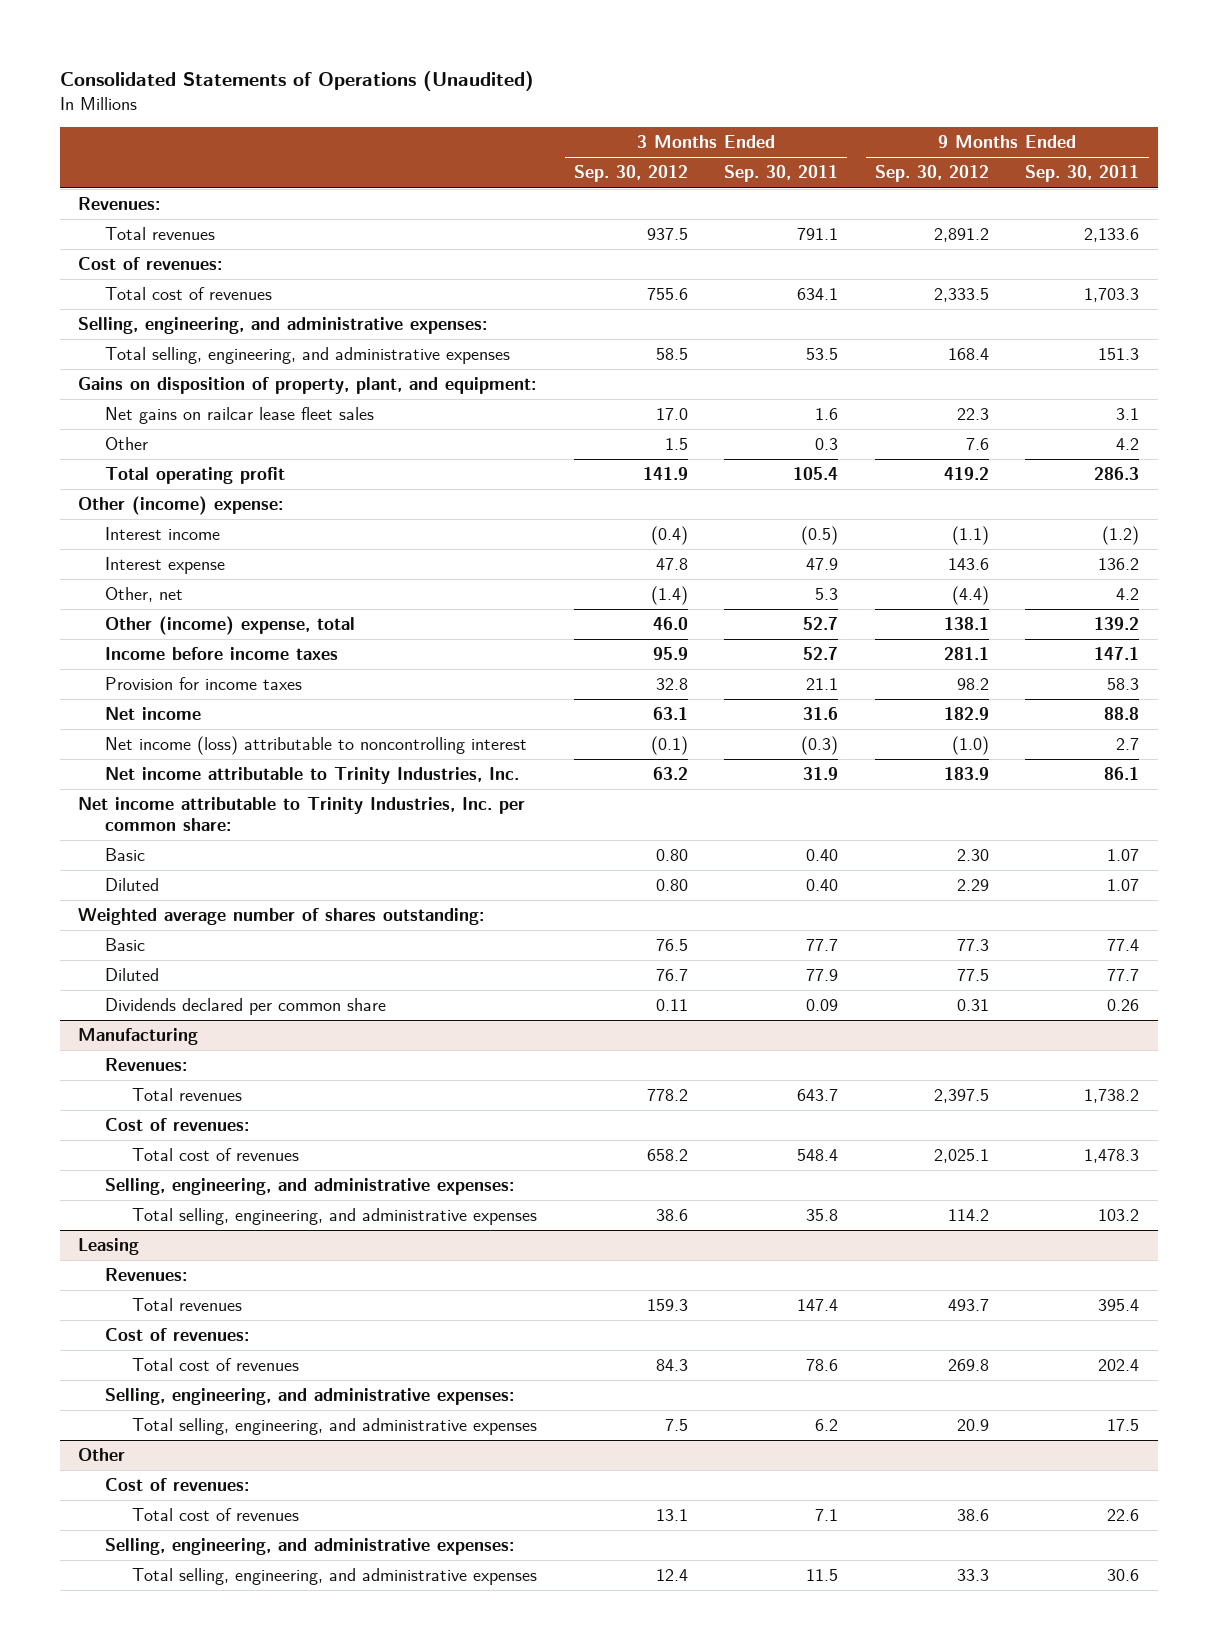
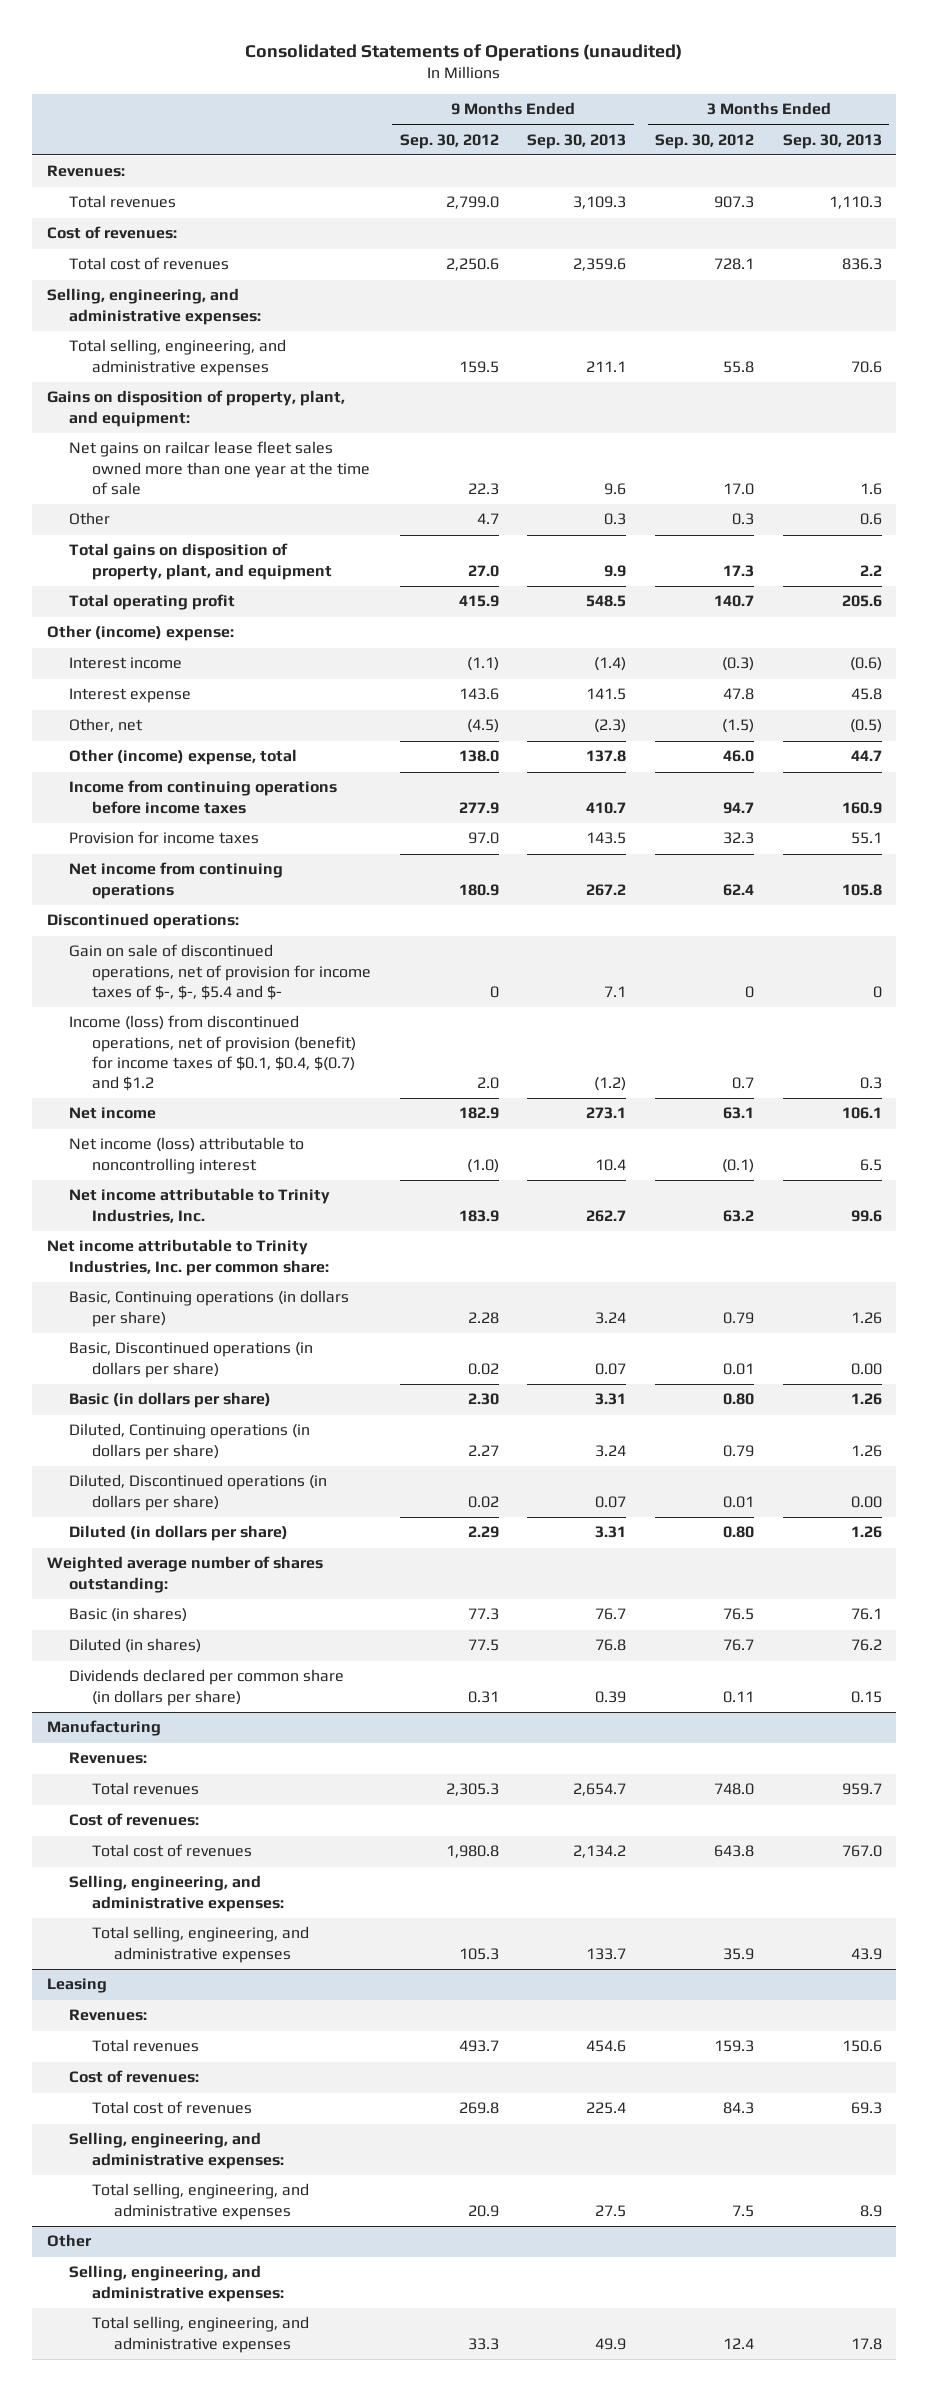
[59,71,534,92] Consolidated Statements of Operations (Unaudited) -> [245,43,683,61] Consolidated Statements of Operations (unaudited)
[724,165,839,183] Sep. 30, 2011 -> none
[1025,165,1140,183] Sep. 30, 2011 -> none
none -> [527,133,627,149] Sep. 30, 2013
none -> [782,133,882,149] Sep. 30, 2013
[646,228,688,241] 937.5 -> [714,196,755,209] 907.3
[933,228,989,243] 2,891.2 -> [445,196,499,210] 2,799.0
[646,288,688,301] 755.6 -> [714,258,755,271] 728.1
[933,288,989,303] 2,333.5 -> [445,258,499,272] 2,250.6
[655,348,688,361] 58.5 -> [723,360,755,373] 55.8
[947,348,989,361] 168.4 -> [458,360,499,373] 159.5
[105,407,375,425] Net gains on railcar lease fleet sales -> [69,441,370,496] Net gains on railcar lease fleet sales owned more than one year at the time of sale
[664,438,688,451] 1.5 -> [732,513,755,526] 0.3
[965,438,989,451] 7.6 -> [476,513,499,525] 4.7
none -> [69,543,332,580] Total gains on disposition of property, plant, and equipment
[642,467,688,481] 141.9 -> [714,595,755,608] 140.7
[943,467,989,481] 419.2 -> [458,595,499,608] 415.9
[650,526,688,546] (0.4) -> [722,657,755,672] (0.3)
[650,586,688,606] (1.4) -> [722,719,755,734] (1.5)
[951,586,989,606] (4.4) -> [466,719,499,734] (4.5)
[943,617,989,631] 138.1 -> [458,750,499,763] 138.0
[105,647,339,661] Income before income taxes -> [69,780,338,814] Income from continuing operations before income taxes
[652,647,688,661] 95.9 -> [723,801,755,814] 94.7
[943,647,989,661] 281.1 -> [458,801,499,814] 277.9
[655,678,688,691] 32.8 -> [723,832,755,845] 32.3
[956,678,989,691] 98.2 -> [467,832,499,845] 97.0
none -> [69,862,284,899] Net income from continuing operations
none -> [46,913,239,930] Discontinued operations:
none -> [69,944,371,1001] Gain on sale of discontinued operations, net of provision for income taxes of $-, $-, $5.4 and $-
none -> [69,1015,356,1092] Income (loss) from discontinued operations, net of provision (benefit) for income taxes of $0.1, $0.4, $(0.7) and $1.2
none -> [69,1290,350,1327] Basic, Continuing operations (in dollars per share)
none -> [69,1341,314,1378] Basic, Discontinued operations (in dollars per share)
[105,848,146,862] Basic -> [69,1392,272,1409] Basic (in dollars per share)
none -> [69,1423,311,1460] Diluted, Continuing operations (in dollars per share)
none -> [69,1474,328,1511] Diluted, Discontinued operations (in dollars per share)
[105,878,160,892] Diluted -> [69,1525,289,1542] Diluted (in dollars per share)
[105,938,146,952] Basic -> [69,1607,188,1623] Basic (in shares)
[105,968,160,982] Diluted -> [69,1638,202,1654] Diluted (in shares)
[105,998,387,1016] Dividends declared per common share -> [69,1669,345,1706] Dividends declared per common share (in dollars per share)
[646,1089,688,1102] 778.2 -> [714,1783,755,1796] 748.0
[933,1089,989,1104] 2,397.5 -> [445,1783,499,1797] 2,305.3
[646,1149,688,1162] 658.2 -> [714,1845,755,1858] 643.8
[933,1149,989,1164] 2,025.1 -> [445,1845,499,1859] 1,980.8
[655,1209,688,1222] 38.6 -> [723,1947,755,1960] 35.9
[947,1209,989,1222] 114.2 -> [458,1947,499,1960] 105.3
[105,1478,250,1492] Cost of revenues: -> none
[132,1508,300,1522] Total cost of revenues -> none

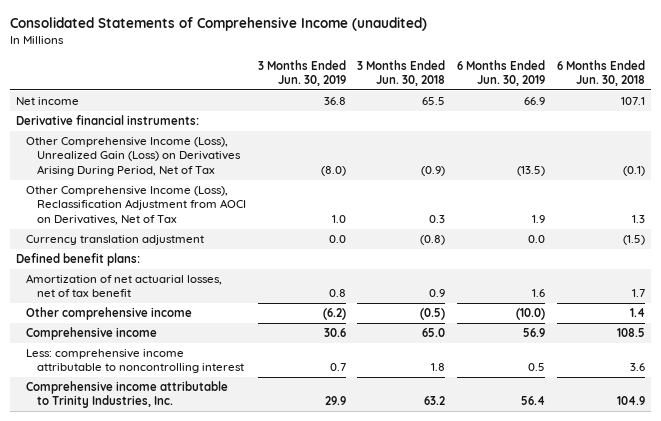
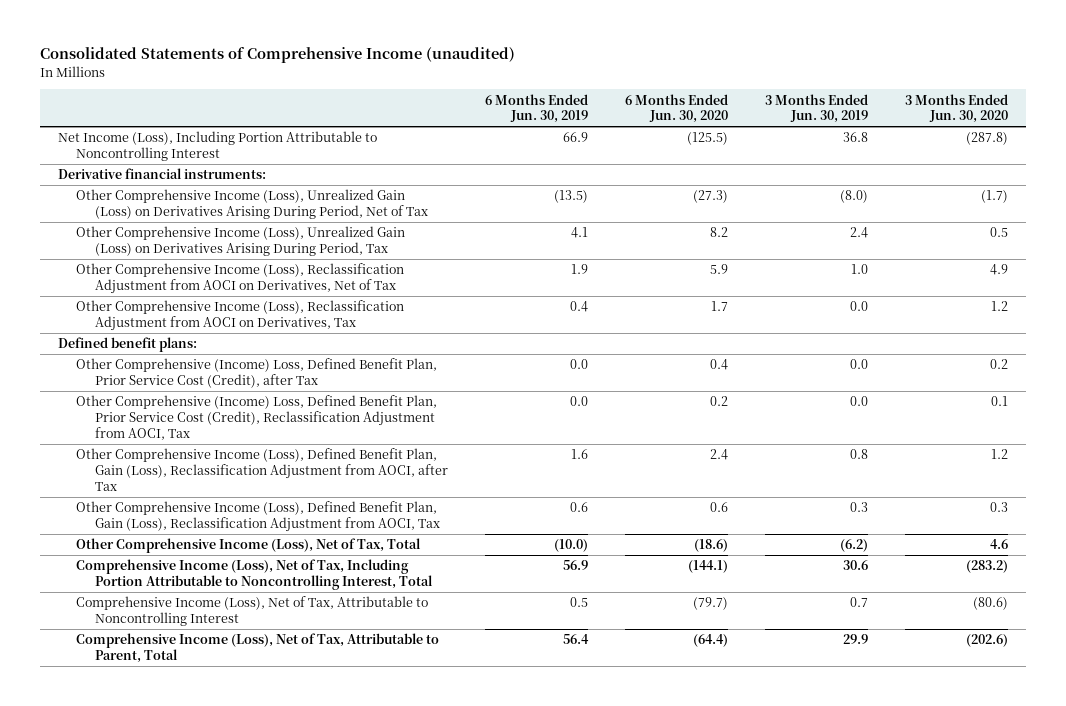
[357,59,446,87] 3 Months Ended Jun. 30, 2018 -> none
[556,59,645,87] 6 Months Ended Jun. 30, 2018 -> none
none -> [624,93,728,124] 6 Months Ended Jun. 30, 2020
none -> [904,93,1008,124] 3 Months Ended Jun. 30, 2020
[15,97,79,106] Net income -> [58,131,378,161] Net Income (Loss), Including Portion Attributable to Noncontrolling Interest
none -> [76,226,406,256] Other Comprehensive Income (Loss), Unrealized Gain (Loss) on Derivatives Arising During Period, Tax
[26,235,205,246] Currency translation adjustment -> none
none -> [76,300,405,331] Other Comprehensive Income (Loss), Reclassification Adjustment from AOCI on Derivatives, Tax
none -> [76,358,438,388] Other Comprehensive (Income) Loss, Defined Benefit Plan, Prior Service Cost (Credit), after Tax
none -> [76,395,438,440] Other Comprehensive (Income) Loss, Defined Benefit Plan, Prior Service Cost (Credit), Reclassification Adjustment from AOCI, Tax
[26,274,223,298] Amortization of net actuarial losses, net of tax benefit -> [76,448,448,491] Other Comprehensive Income (Loss), Defined Benefit Plan, Gain (Loss), Reclassification Adjustment from AOCI, after Tax
none -> [76,501,440,532] Other Comprehensive Income (Loss), Defined Benefit Plan, Gain (Loss), Reclassification Adjustment from AOCI, Tax
[26,307,193,321] Other comprehensive income -> [76,538,422,554] Other Comprehensive Income (Loss), Net of Tax, Total
[26,327,158,341] Comprehensive income -> [76,559,433,590] Comprehensive Income (Loss), Net of Tax, Including Portion Attributable to Noncontrolling Interest, Total
[26,349,244,374] Less: comprehensive income attributable to noncontrolling interest -> [76,596,429,626] Comprehensive Income (Loss), Net of Tax, Attributable to Noncontrolling Interest
[26,381,229,409] Comprehensive income attributable to Trinity Industries, Inc. -> [76,633,440,663] Comprehensive Income (Loss), Net of Tax, Attributable to Parent, Total

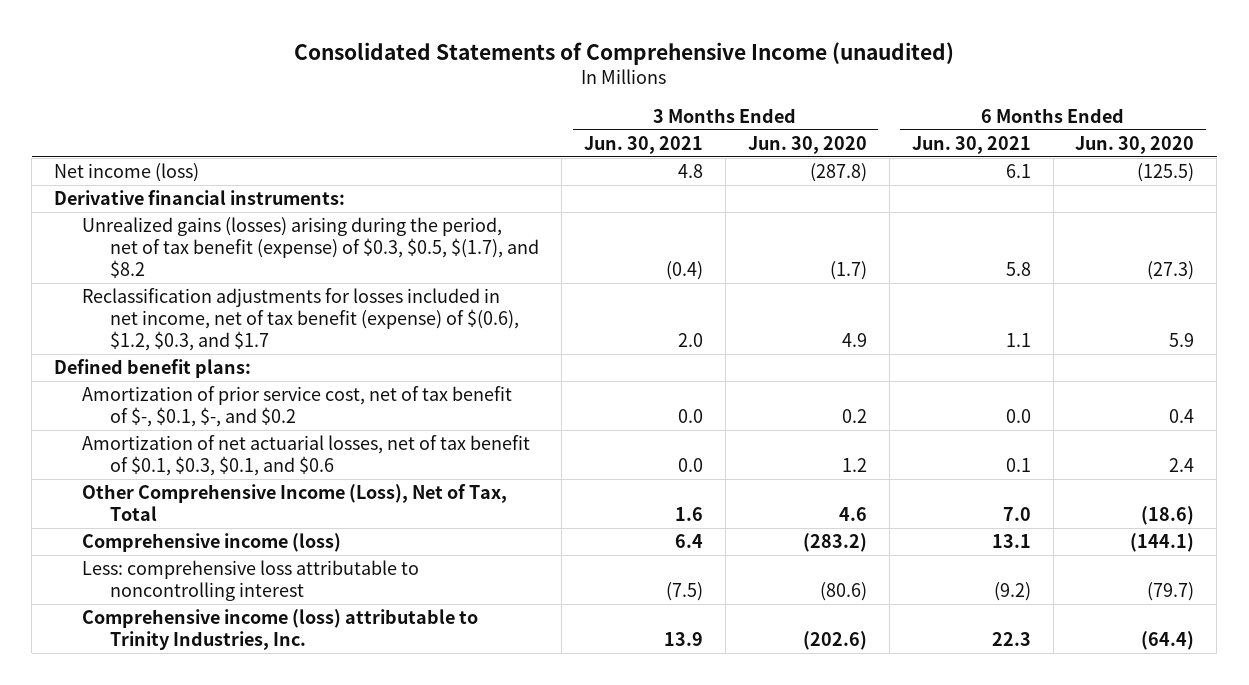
[484,93,588,124] 6 Months Ended Jun. 30, 2019 -> none
[764,93,868,124] 3 Months Ended Jun. 30, 2019 -> none
none -> [583,135,703,154] Jun. 30, 2021
none -> [911,135,1031,154] Jun. 30, 2021
[58,131,378,161] Net Income (Loss), Including Portion Attributable to Noncontrolling Interest -> [54,163,200,183] Net income (loss)
[76,226,406,256] Other Comprehensive Income (Loss), Unrealized Gain (Loss) on Derivatives Arising During Period, Tax -> none
[76,300,405,331] Other Comprehensive Income (Loss), Reclassification Adjustment from AOCI on Derivatives, Tax -> none
[76,189,428,219] Other Comprehensive Income (Loss), Unrealized Gain (Loss) on Derivatives Arising During Period, Net of Tax -> [82,217,540,278] Unrealized gains (losses) arising during the period, net of tax benefit (expense) of $0.3, $0.5, $(1.7), and $8.2
[76,263,405,294] Other Comprehensive Income (Loss), Reclassification Adjustment from AOCI on Derivatives, Net of Tax -> [82,288,520,351] Reclassification adjustments for losses included in net income, net of tax benefit (expense) of $(0.6), $1.2, $0.3, and $1.7
[76,395,438,440] Other Comprehensive (Income) Loss, Defined Benefit Plan, Prior Service Cost (Credit), Reclassification Adjustment from AOCI, Tax -> none
[76,501,440,532] Other Comprehensive Income (Loss), Defined Benefit Plan, Gain (Loss), Reclassification Adjustment from AOCI, Tax -> none
[76,358,438,388] Other Comprehensive (Income) Loss, Defined Benefit Plan, Prior Service Cost (Credit), after Tax -> [82,386,513,428] Amortization of prior service cost, net of tax benefit of $-, $0.1, $-, and $0.2
[76,448,448,491] Other Comprehensive Income (Loss), Defined Benefit Plan, Gain (Loss), Reclassification Adjustment from AOCI, after Tax -> [82,435,531,477] Amortization of net actuarial losses, net of tax benefit of $0.1, $0.3, $0.1, and $0.6
[76,559,433,590] Comprehensive Income (Loss), Net of Tax, Including Portion Attributable to Noncontrolling Interest, Total -> [82,533,342,553] Comprehensive income (loss)
[76,596,429,626] Comprehensive Income (Loss), Net of Tax, Attributable to Noncontrolling Interest -> [82,560,420,602] Less: comprehensive loss attributable to noncontrolling interest
[76,633,440,663] Comprehensive Income (Loss), Net of Tax, Attributable to Parent, Total -> [82,609,479,651] Comprehensive income (loss) attributable to Trinity Industries, Inc.

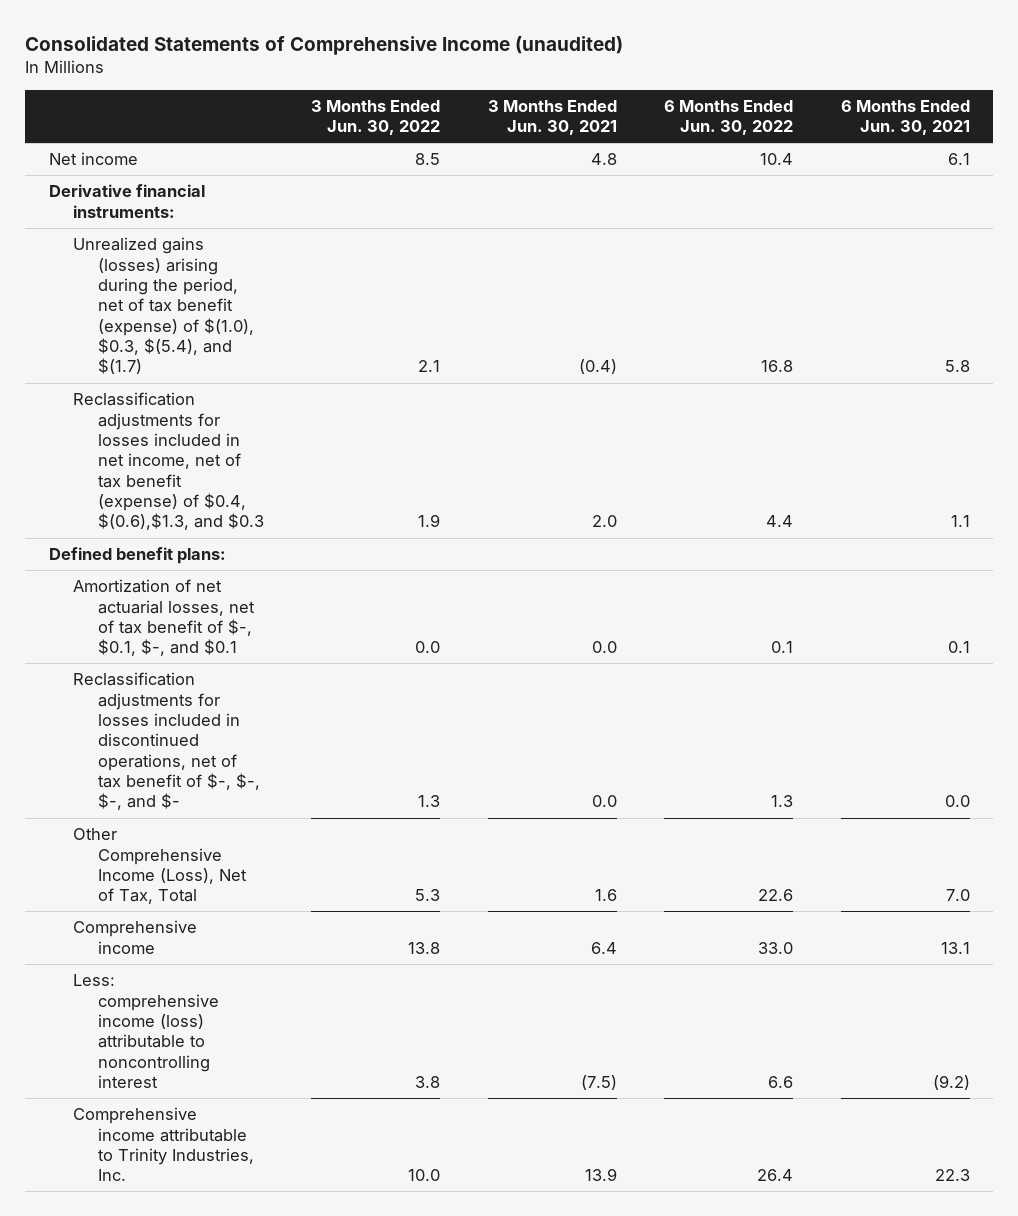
[747,135,867,154] Jun. 30, 2020 -> none
[1075,135,1195,154] Jun. 30, 2020 -> none
none -> [311,99,441,136] 3 Months Ended Jun. 30, 2022
none -> [664,99,794,136] 6 Months Ended Jun. 30, 2022
[54,163,200,183] Net income (loss) -> [48,152,138,166] Net income
[82,217,540,278] Unrealized gains (losses) arising during the period, net of tax benefit (expense) of $0.3, $0.5, $(1.7), and $8.2 -> [73,237,254,375] Unrealized gains (losses) arising during the period, net of tax benefit (expense) of $(1.0), $0.3, $(5.4), and $(1.7)
[82,288,520,351] Reclassification adjustments for losses included in net income, net of tax benefit (expense) of $(0.6), $1.2, $0.3, and $1.7 -> [73,392,264,531] Reclassification adjustments for losses included in net income, net of tax benefit (expense) of $0.4, $(0.6),$1.3, and $0.3
[82,386,513,428] Amortization of prior service cost, net of tax benefit of $-, $0.1, $-, and $0.2 -> none
[82,435,531,477] Amortization of net actuarial losses, net of tax benefit of $0.1, $0.3, $0.1, and $0.6 -> [73,579,255,657] Amortization of net actuarial losses, net of tax benefit of $-, $0.1, $-, and $0.1
none -> [73,672,260,811] Reclassification adjustments for losses included in discontinued operations, net of tax benefit of $-, $-, $-, and $-
[82,533,342,553] Comprehensive income (loss) -> [73,920,198,954] Comprehensive income
[82,560,420,602] Less: comprehensive loss attributable to noncontrolling interest -> [73,974,219,1089] Less: comprehensive income (loss) attributable to noncontrolling interest
[82,609,479,651] Comprehensive income (loss) attributable to Trinity Industries, Inc. -> [73,1107,254,1182] Comprehensive income attributable to Trinity Industries, Inc.

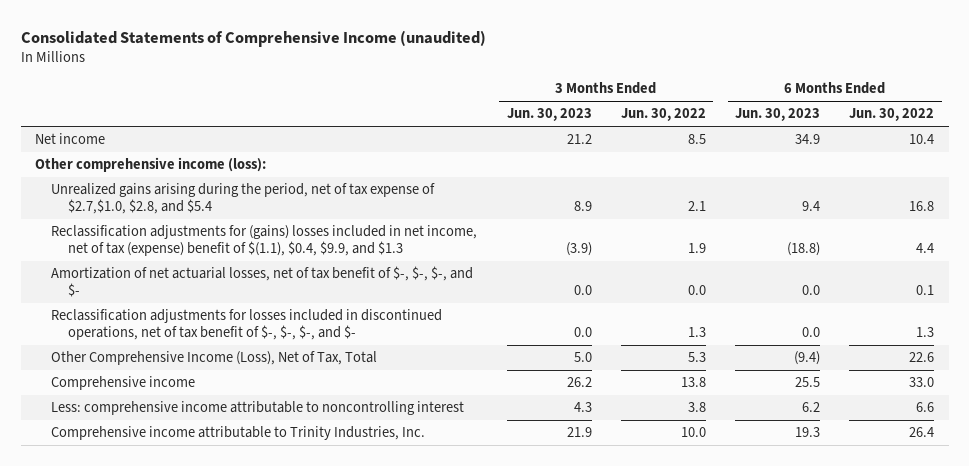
[487,99,617,136] 3 Months Ended Jun. 30, 2021 -> none
[840,99,970,136] 6 Months Ended Jun. 30, 2021 -> none
none -> [506,108,592,122] Jun. 30, 2023
none -> [735,108,821,122] Jun. 30, 2023
[48,184,205,218] Derivative financial instruments: -> none
[48,547,226,565] Defined benefit plans: -> none
none -> [35,157,267,173] Other comprehensive income (loss):
[73,237,254,375] Unrealized gains (losses) arising during the period, net of tax benefit (expense) of $(1.0), $0.3, $(5.4), and $(1.7) -> [51,183,436,215] Unrealized gains arising during the period, net of tax expense of $2.7,$1.0, $2.8, and $5.4
[73,392,264,531] Reclassification adjustments for losses included in net income, net of tax benefit (expense) of $0.4, $(0.6),$1.3, and $0.3 -> [51,225,478,257] Reclassification adjustments for (gains) losses included in net income, net of tax (expense) benefit of $(1.1), $0.4, $9.9, and $1.3
[73,579,255,657] Amortization of net actuarial losses, net of tax benefit of $-, $0.1, $-, and $0.1 -> [51,266,474,298] Amortization of net actuarial losses, net of tax benefit of $-, $-, $-, and $-
[73,974,219,1089] Less: comprehensive income (loss) attributable to noncontrolling interest -> [51,401,465,416] Less: comprehensive income attributable to noncontrolling interest

